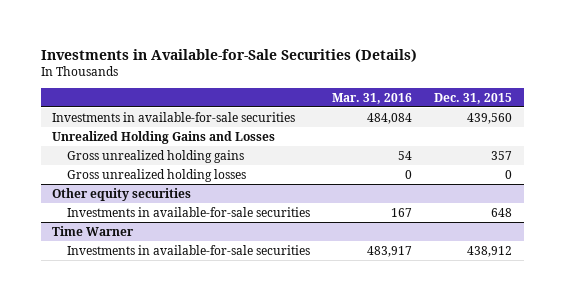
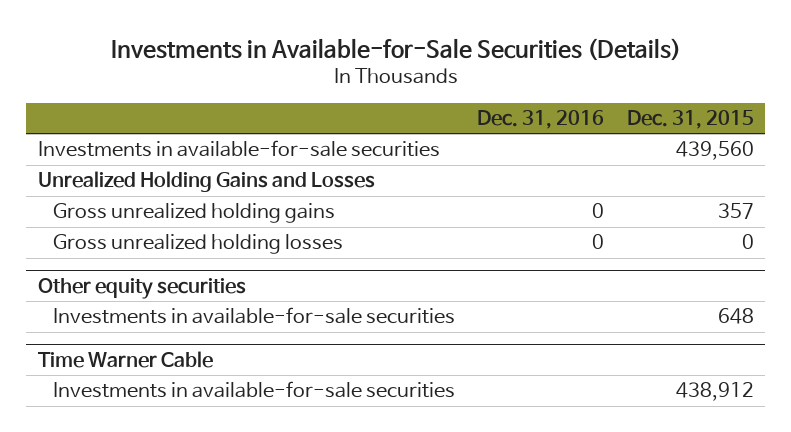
[331,92,412,104] Mar. 31, 2016 -> none
none -> [477,110,605,130] Dec. 31, 2016
[52,225,135,236] Time Warner -> [37,350,213,368] Time Warner Cable

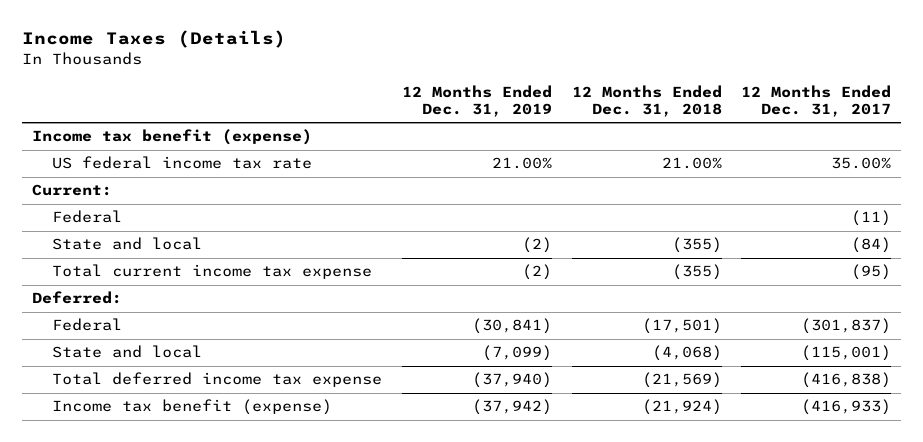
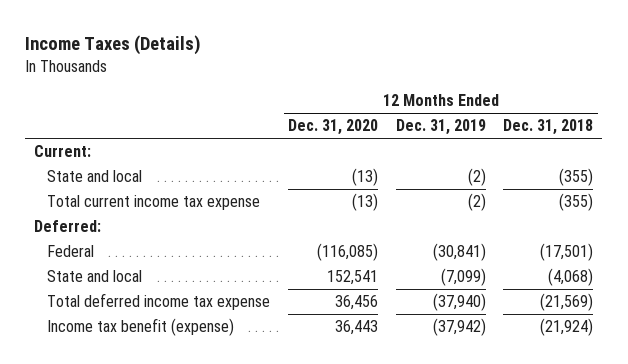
[741,84,892,118] 12 Months Ended Dec. 31, 2017 -> none
none -> [287,119,378,136] Dec. 31, 2020
[31,129,312,146] Income tax benefit (expense) -> none
[52,156,313,170] US federal income tax rate -> none
[52,210,123,224] Federal -> none

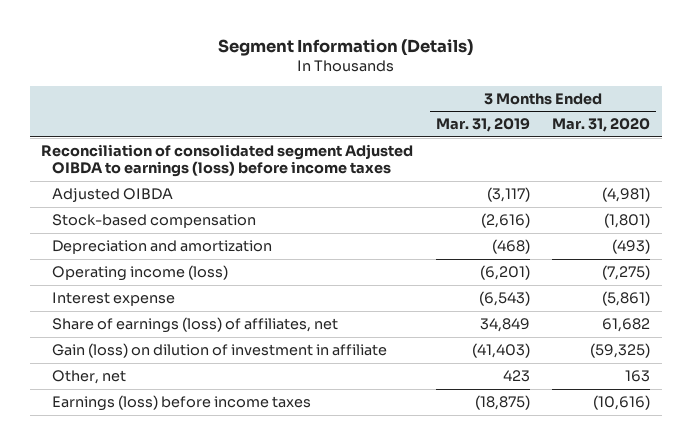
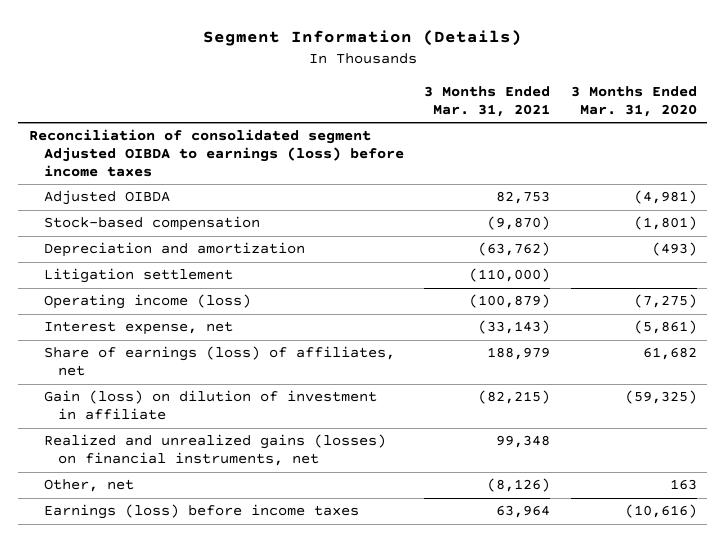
[435,118,530,133] Mar. 31, 2019 -> none
none -> [424,85,551,117] 3 Months Ended Mar. 31, 2021
none -> [43,268,233,284] Litigation settlement
[51,292,175,307] Interest expense -> [43,321,233,336] Interest expense, net
none -> [43,434,386,467] Realized and unrealized gains (losses) on financial instruments, net

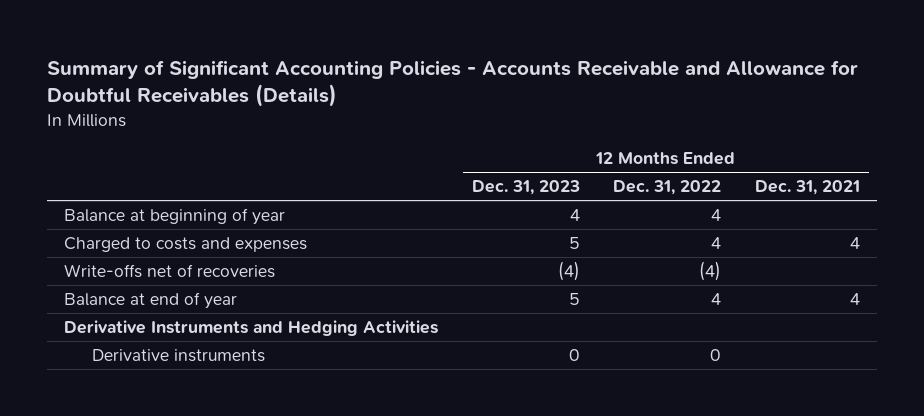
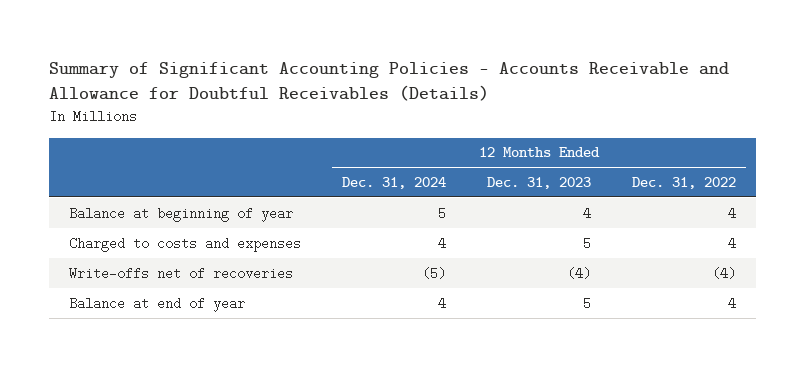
[755,180,861,196] Dec. 31, 2021 -> none
none -> [342,176,447,189] Dec. 31, 2024
[64,320,439,337] Derivative Instruments and Hedging Activities -> none
[92,349,266,363] Derivative instruments -> none

